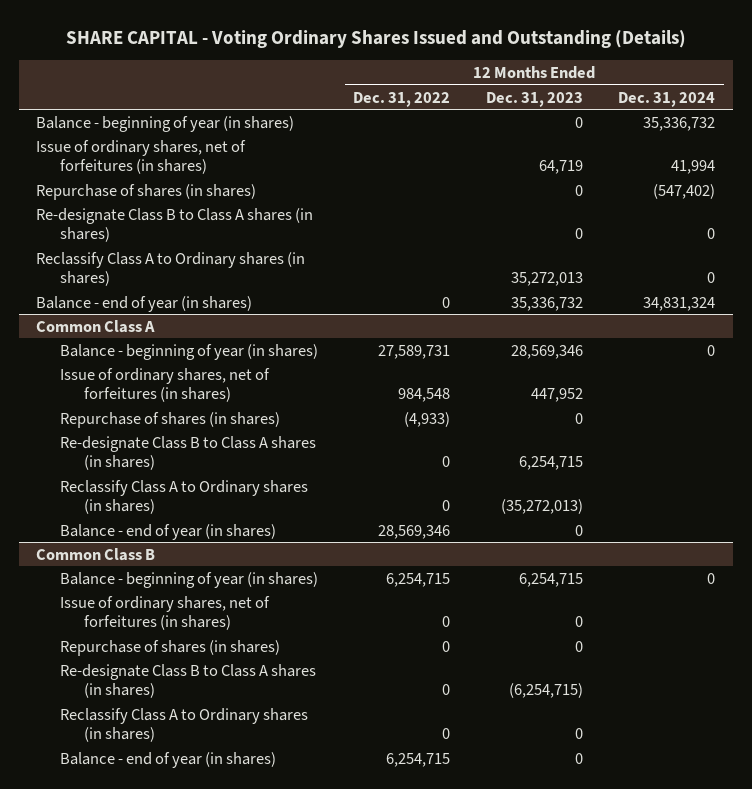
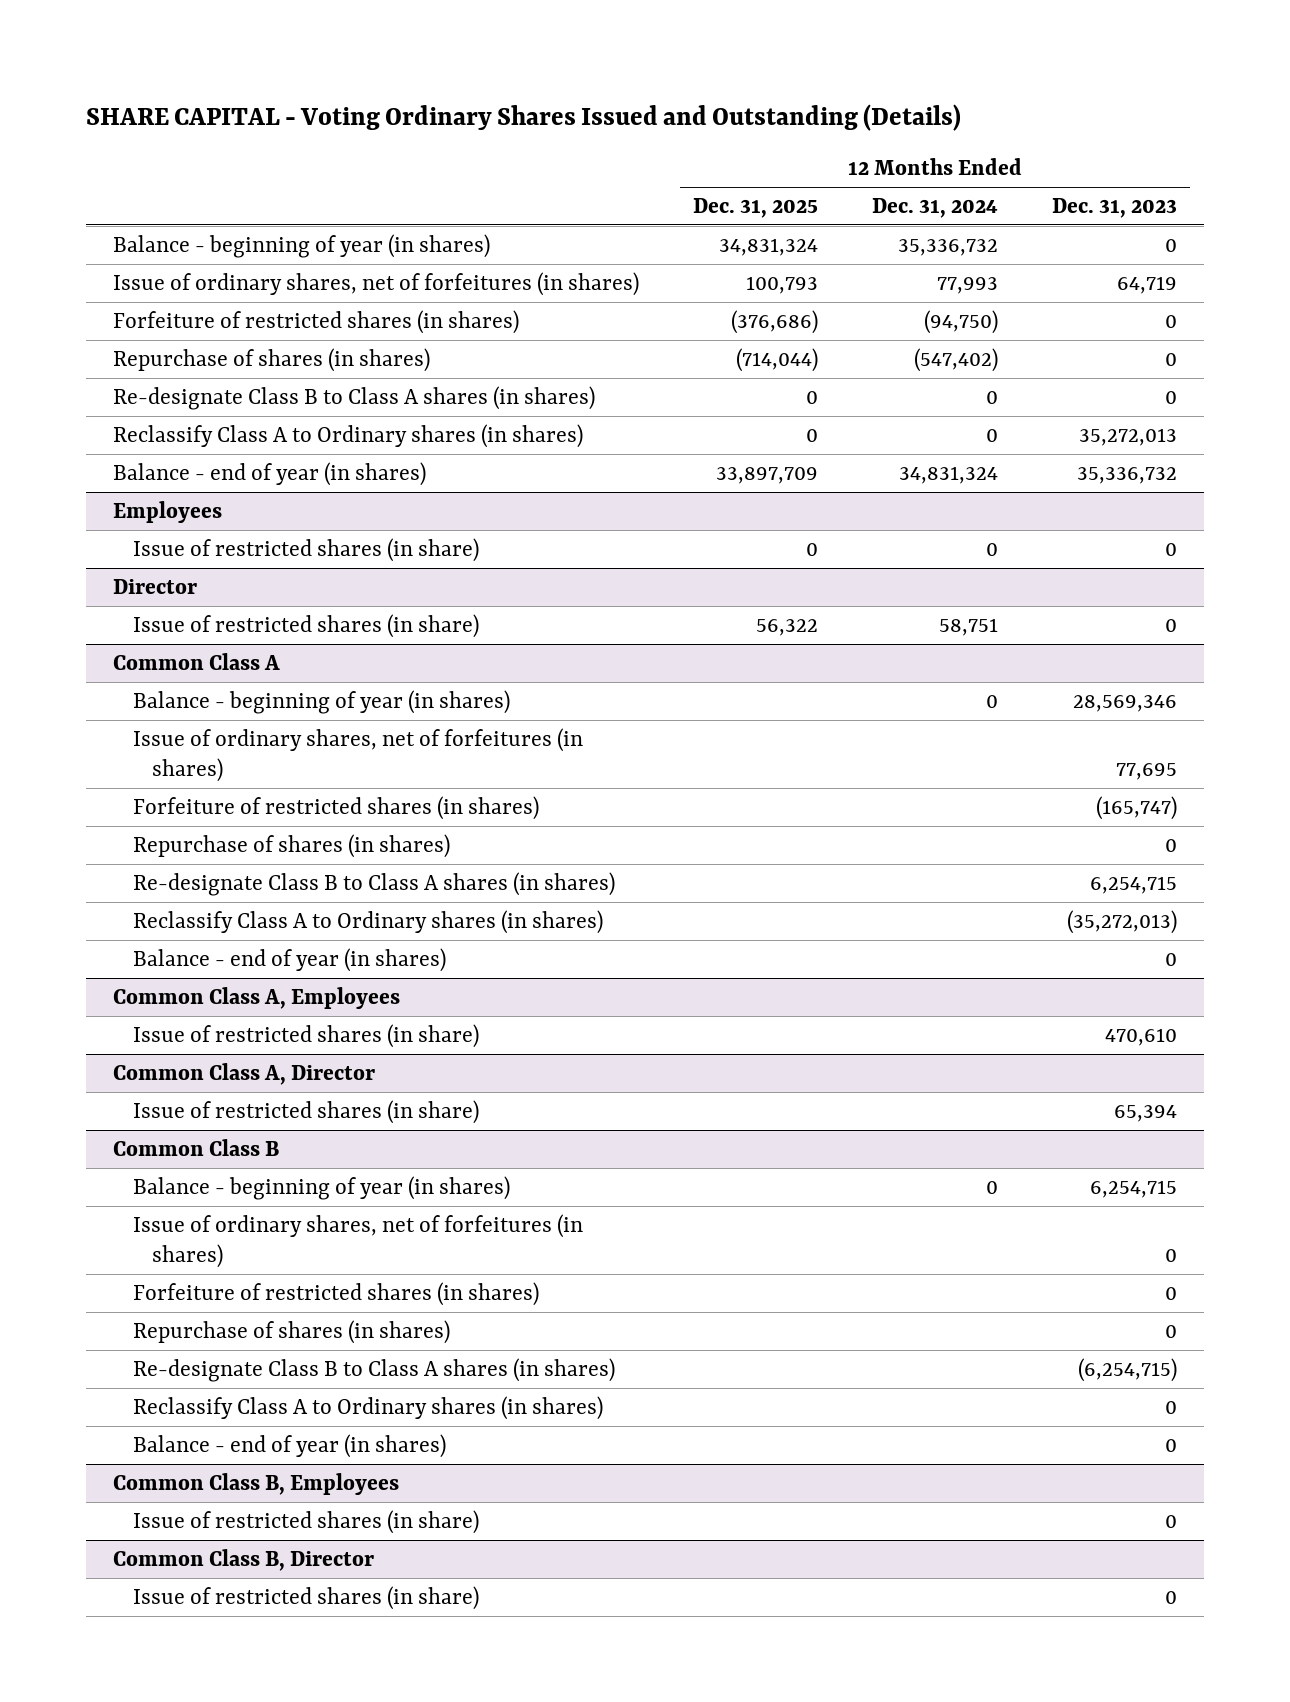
[353,91,451,107] Dec. 31, 2022 -> none
none -> [693,198,819,219] Dec. 31, 2025
[671,160,716,175] 41,994 -> [937,276,999,294] 77,993
none -> [113,309,520,334] Forfeiture of restricted shares (in shares)
none -> [113,500,223,523] Employees
none -> [132,537,479,562] Issue of restricted shares (in share)
none -> [113,578,198,594] Director
none -> [132,613,479,638] Issue of restricted shares (in share)
[530,388,583,403] 447,952 -> [1115,763,1177,781] 77,695
none -> [132,795,539,820] Forfeiture of restricted shares (in shares)
none -> [113,986,401,1009] Common Class A, Employees
none -> [132,1023,479,1048] Issue of restricted shares (in share)
none -> [113,1062,376,1085] Common Class A, Director
none -> [132,1099,479,1124] Issue of restricted shares (in share)
none -> [132,1281,539,1306] Forfeiture of restricted shares (in shares)
none -> [113,1472,400,1495] Common Class B, Employees
none -> [132,1509,479,1534] Issue of restricted shares (in share)
none -> [113,1548,375,1571] Common Class B, Director
none -> [132,1585,479,1610] Issue of restricted shares (in share)

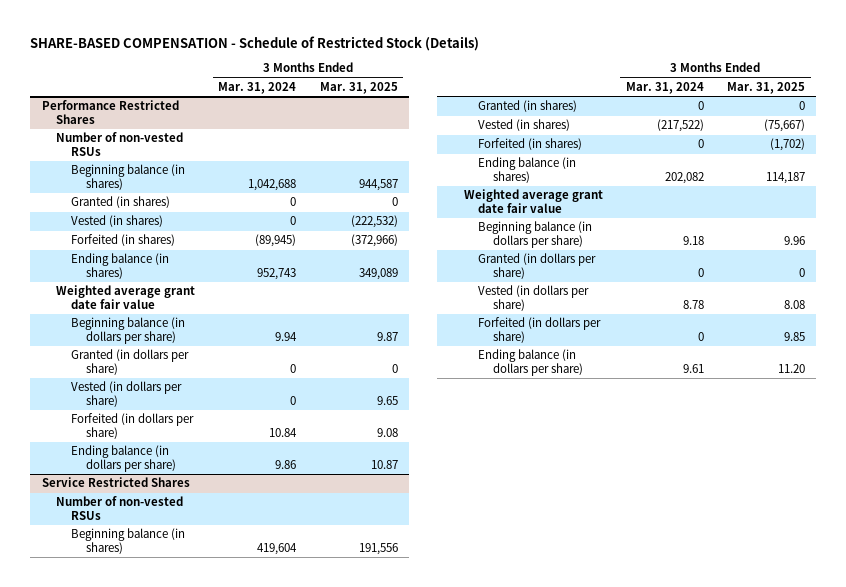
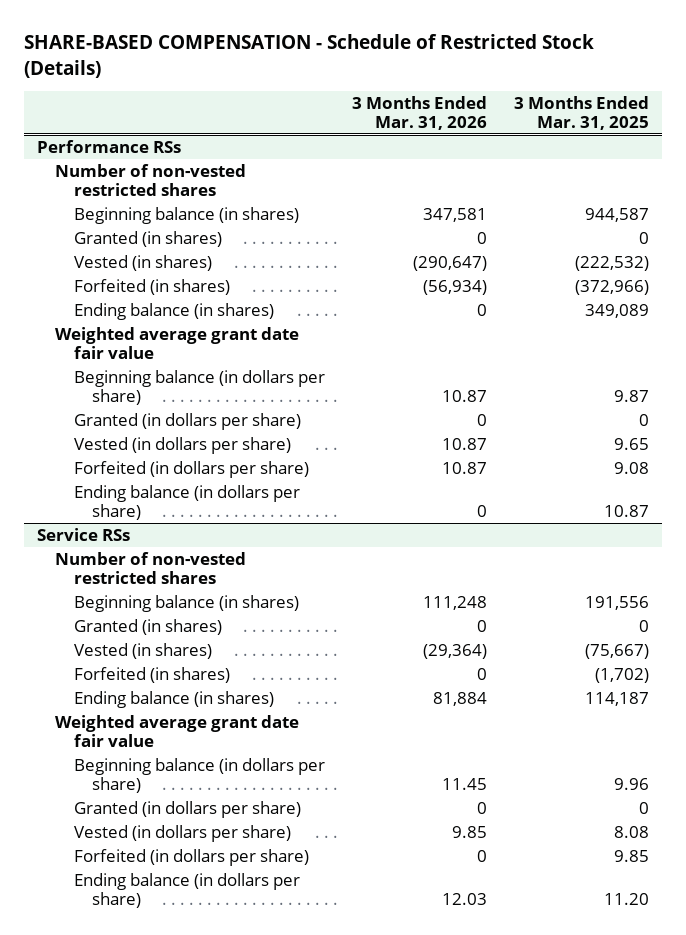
[218,82,297,95] Mar. 31, 2024 -> none
none -> [351,95,487,130] 3 Months Ended Mar. 31, 2026
[41,100,179,124] Performance Restricted Shares -> [37,139,182,153] Performance RSs
[56,132,184,156] Number of non-vested RSUs -> [55,163,247,196] Number of non-vested restricted shares
[41,477,190,488] Service Restricted Shares -> [37,527,131,541] Service RSs
[56,496,184,520] Number of non-vested RSUs -> [55,551,247,584] Number of non-vested restricted shares

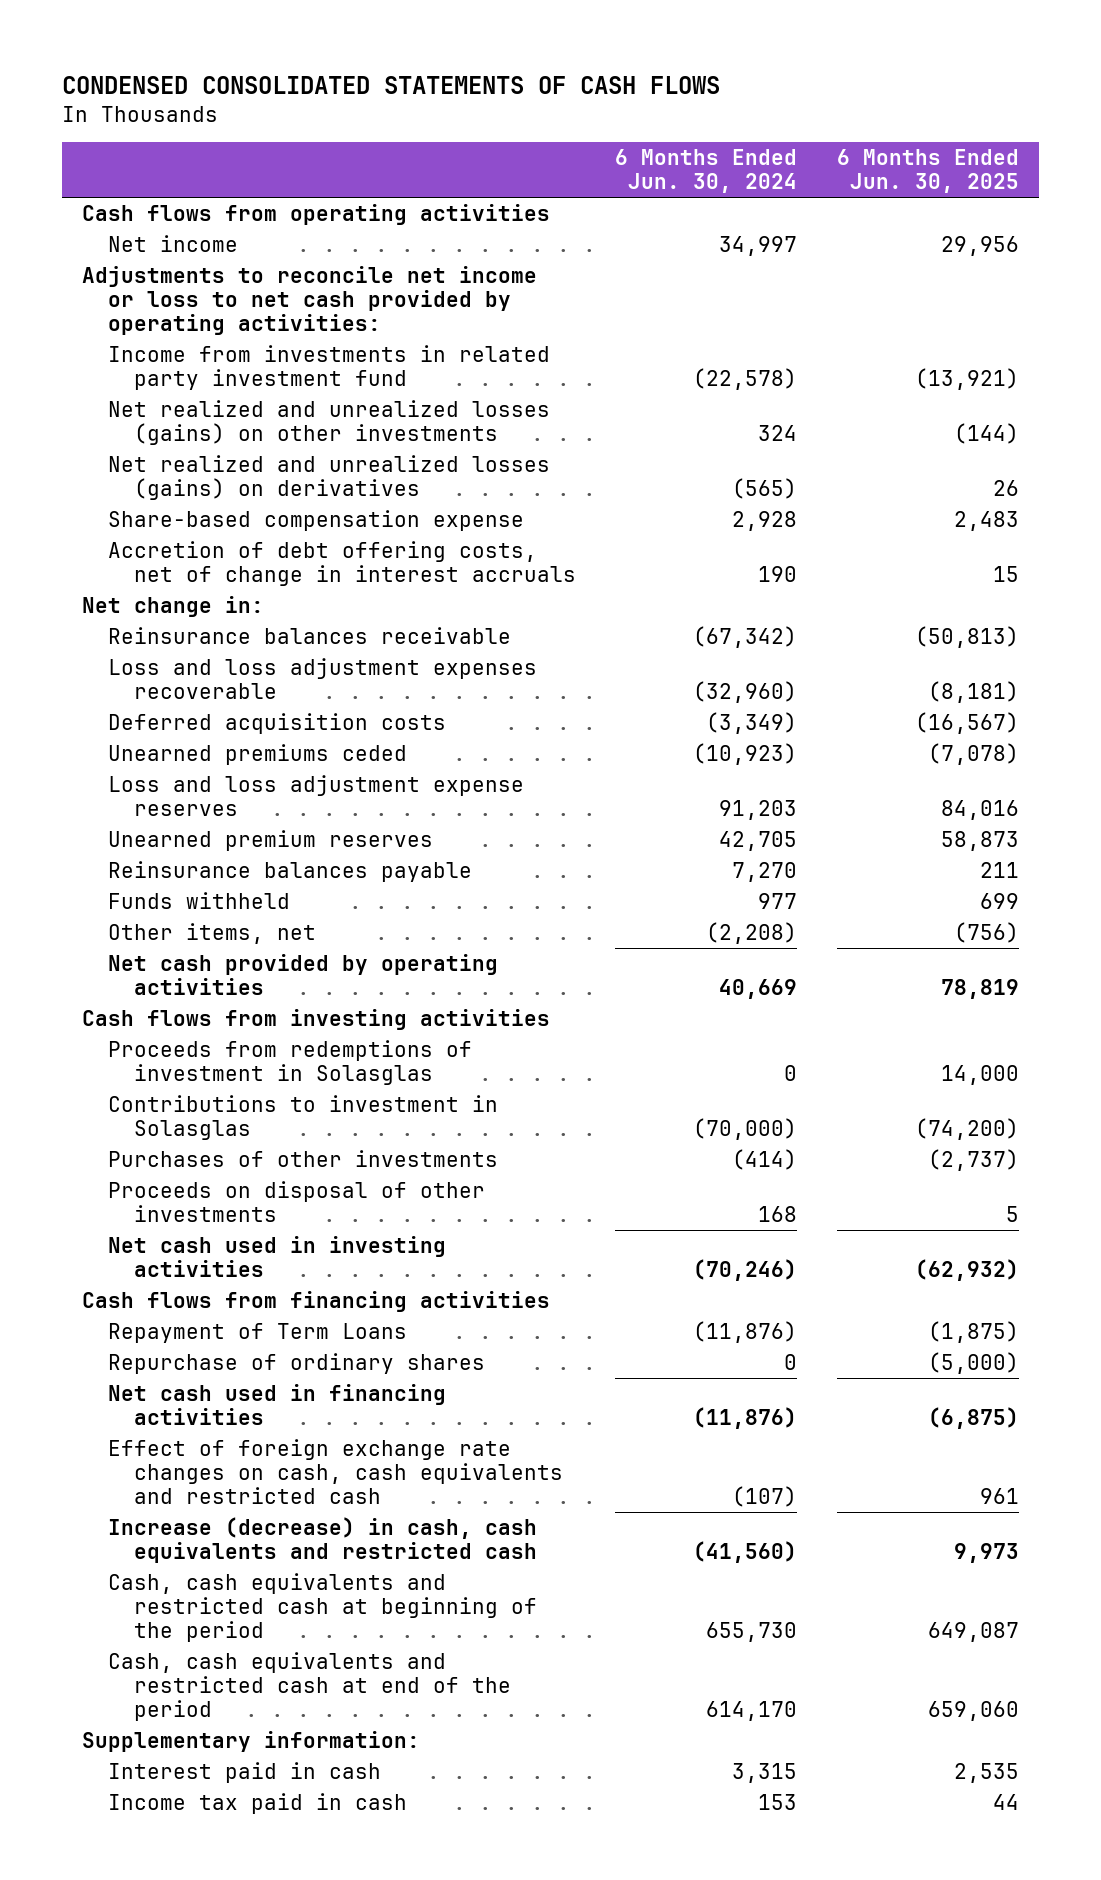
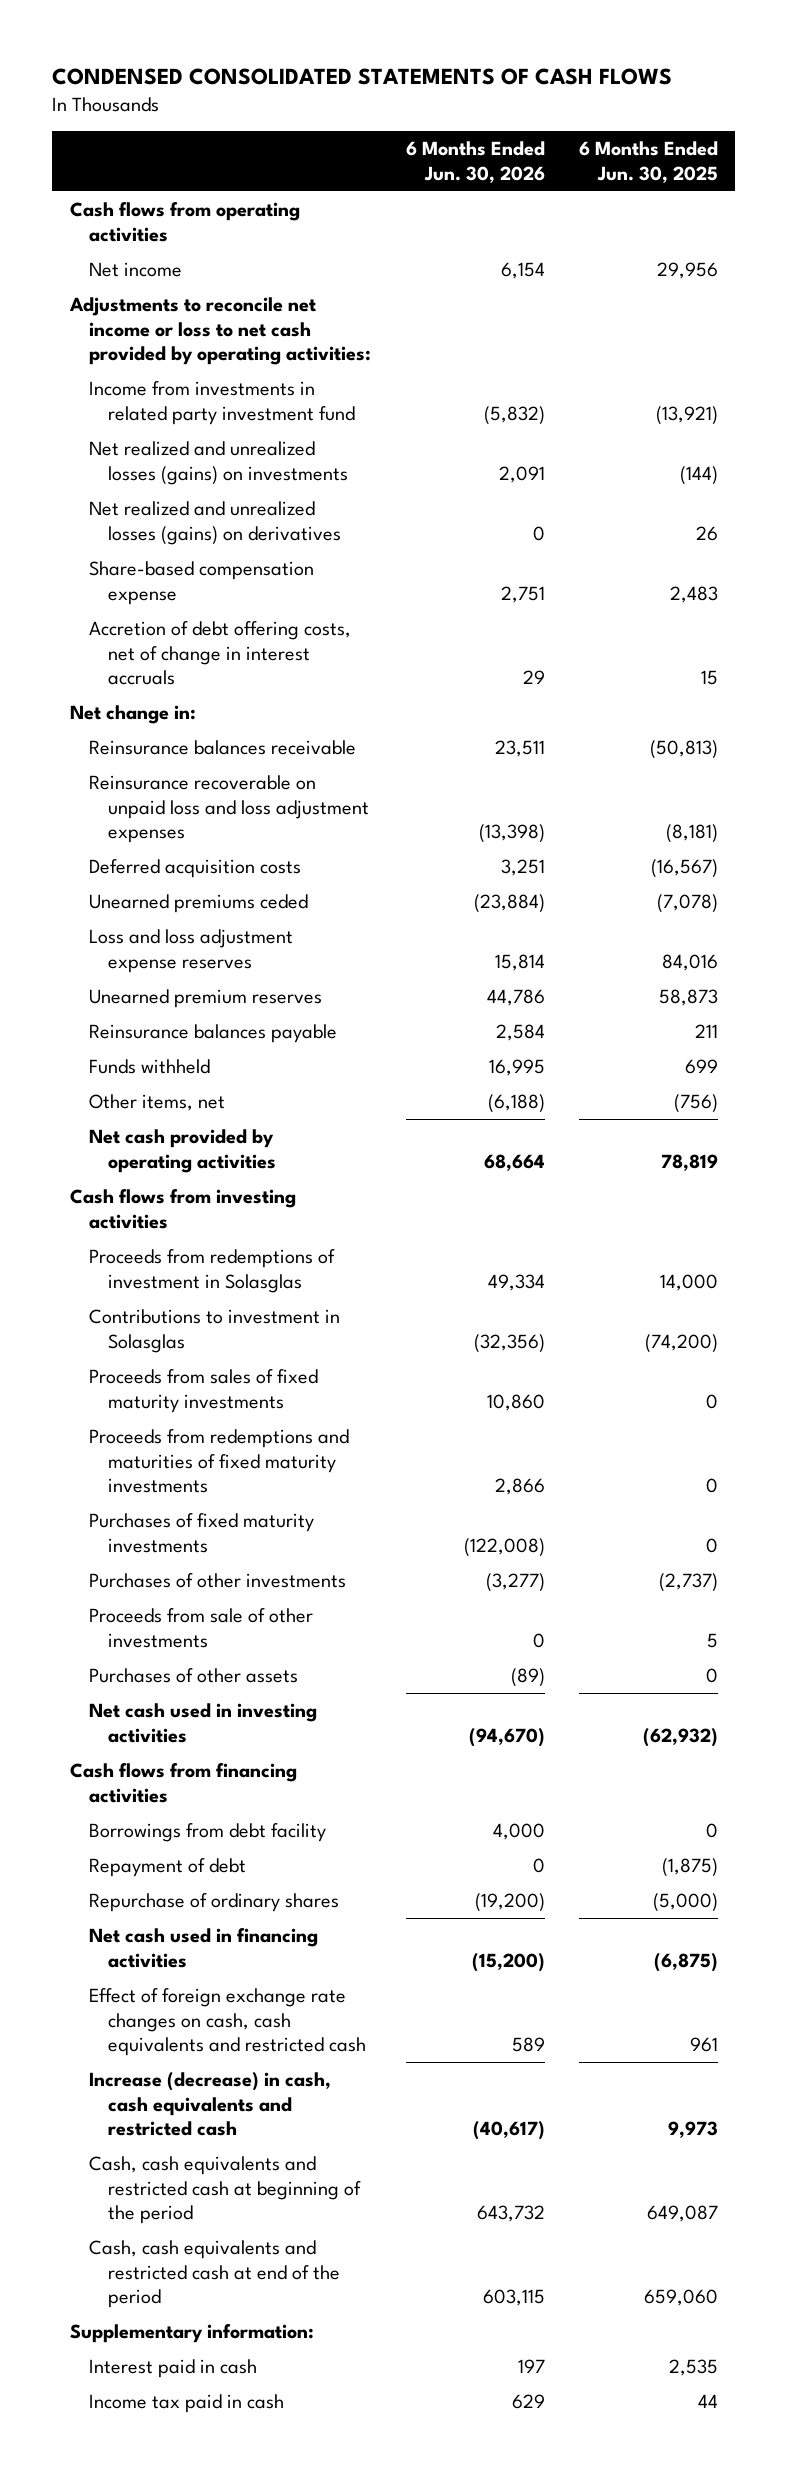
[615,149,798,194] 6 Months Ended Jun. 30, 2024 -> none
none -> [405,141,545,183] 6 Months Ended Jun. 30, 2026
[107,400,550,446] Net realized and unrealized losses (gains) on other investments -> [89,441,349,485] Net realized and unrealized losses (gains) on investments
[107,658,537,700] Loss and loss adjustment expenses recoverable -> [89,775,370,844] Reinsurance recoverable on unpaid loss and loss adjustment expenses
none -> [89,1369,319,1413] Proceeds from sales of fixed maturity investments
none -> [89,1429,350,1494] Proceeds from redemptions and maturities of fixed maturity investments
none -> [89,1513,315,1553] Purchases of fixed maturity investments
[107,1181,485,1223] Proceeds on disposal of other investments -> [89,1608,314,1648] Proceeds from sale of other investments
none -> [89,1668,299,1684] Purchases of other assets
none -> [89,1823,327,1843] Borrowings from debt facility
[107,1323,407,1344] Repayment of Term Loans -> [89,1858,247,1878] Repayment of debt

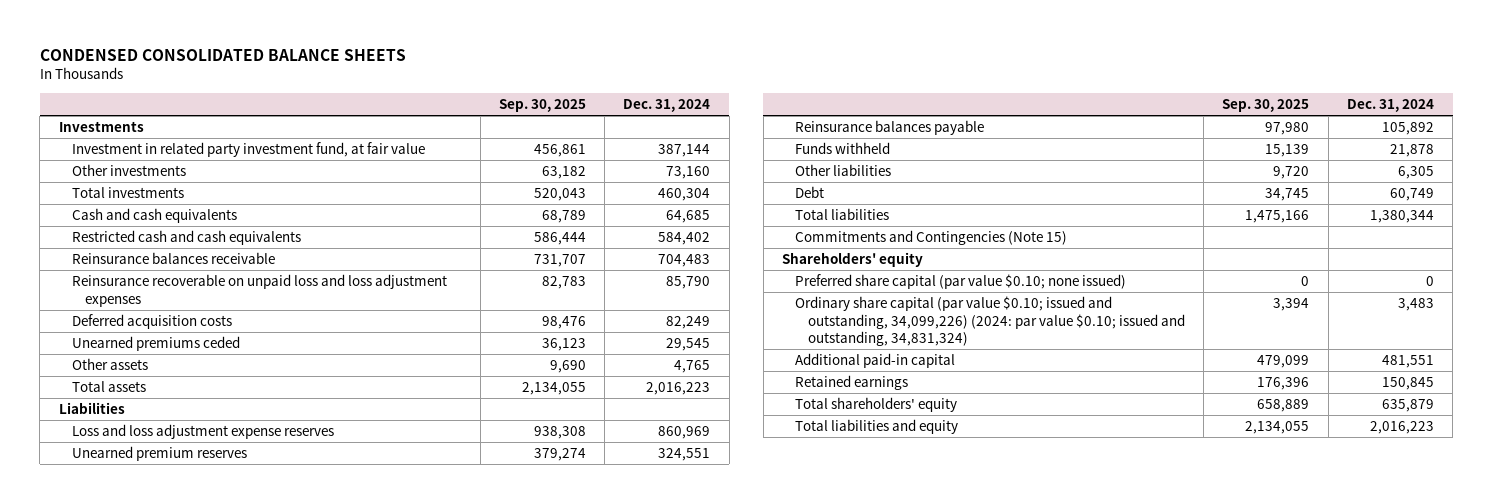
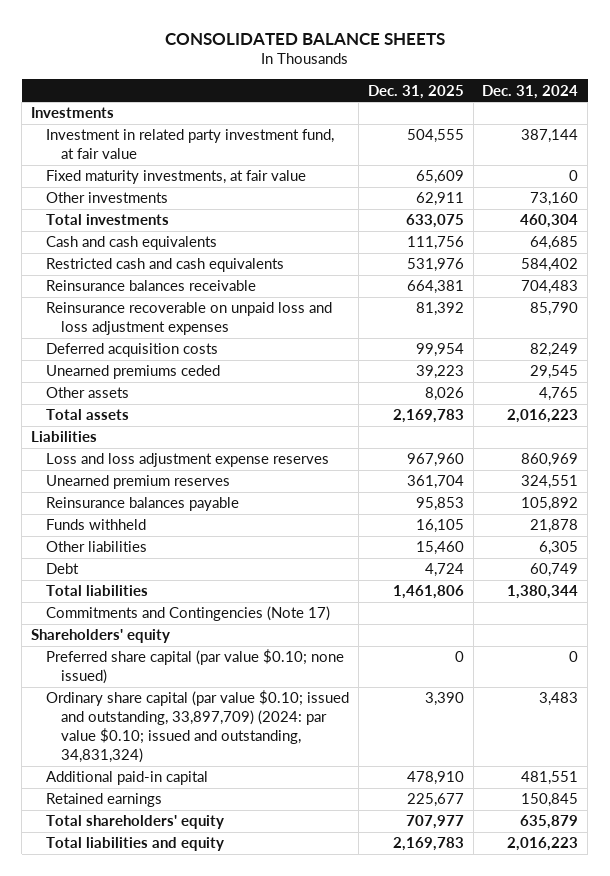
[39,49,406,62] CONDENSED CONSOLIDATED BALANCE SHEETS -> [164,32,445,45] CONSOLIDATED BALANCE SHEETS
[499,99,587,113] Sep. 30, 2025 -> none
none -> [367,84,464,99] Dec. 31, 2025
none -> [46,170,307,185] Fixed maturity investments, at fair value
[795,229,1068,245] Commitments and Contingencies (Note 15) -> [46,606,331,622] Commitments and Contingencies (Note 17)
[795,295,1186,347] Ordinary share capital (par value $0.10; issued and outstanding, 34,099,226) (2024: par value $0.10; issued and outstanding, 34,831,324) -> [46,690,350,763] Ordinary share capital (par value $0.10; issued and outstanding, 33,897,709) (2024: par value $0.10; issued and outstanding, 34,831,324)

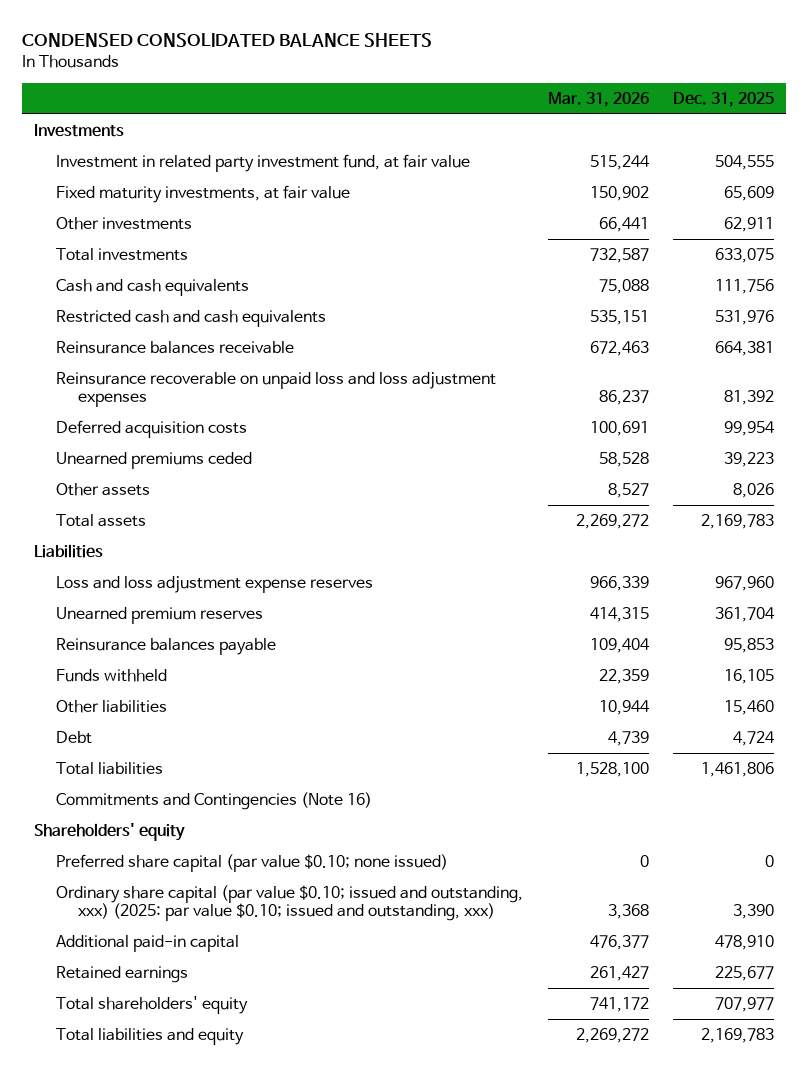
[164,32,445,45] CONSOLIDATED BALANCE SHEETS -> [22,33,433,48] CONDENSED CONSOLIDATED BALANCE SHEETS
[482,84,579,99] Dec. 31, 2024 -> none
none -> [547,91,649,107] Mar. 31, 2026
[46,606,331,622] Commitments and Contingencies (Note 17) -> [56,791,373,810] Commitments and Contingencies (Note 16)
[46,690,350,763] Ordinary share capital (par value $0.10; issued and outstanding, 33,897,709) (2024: par value $0.10; issued and outstanding, 34,831,324) -> [56,884,524,922] Ordinary share capital (par value $0.10; issued and outstanding, xxx) (2025: par value $0.10; issued and outstanding, xxx)

